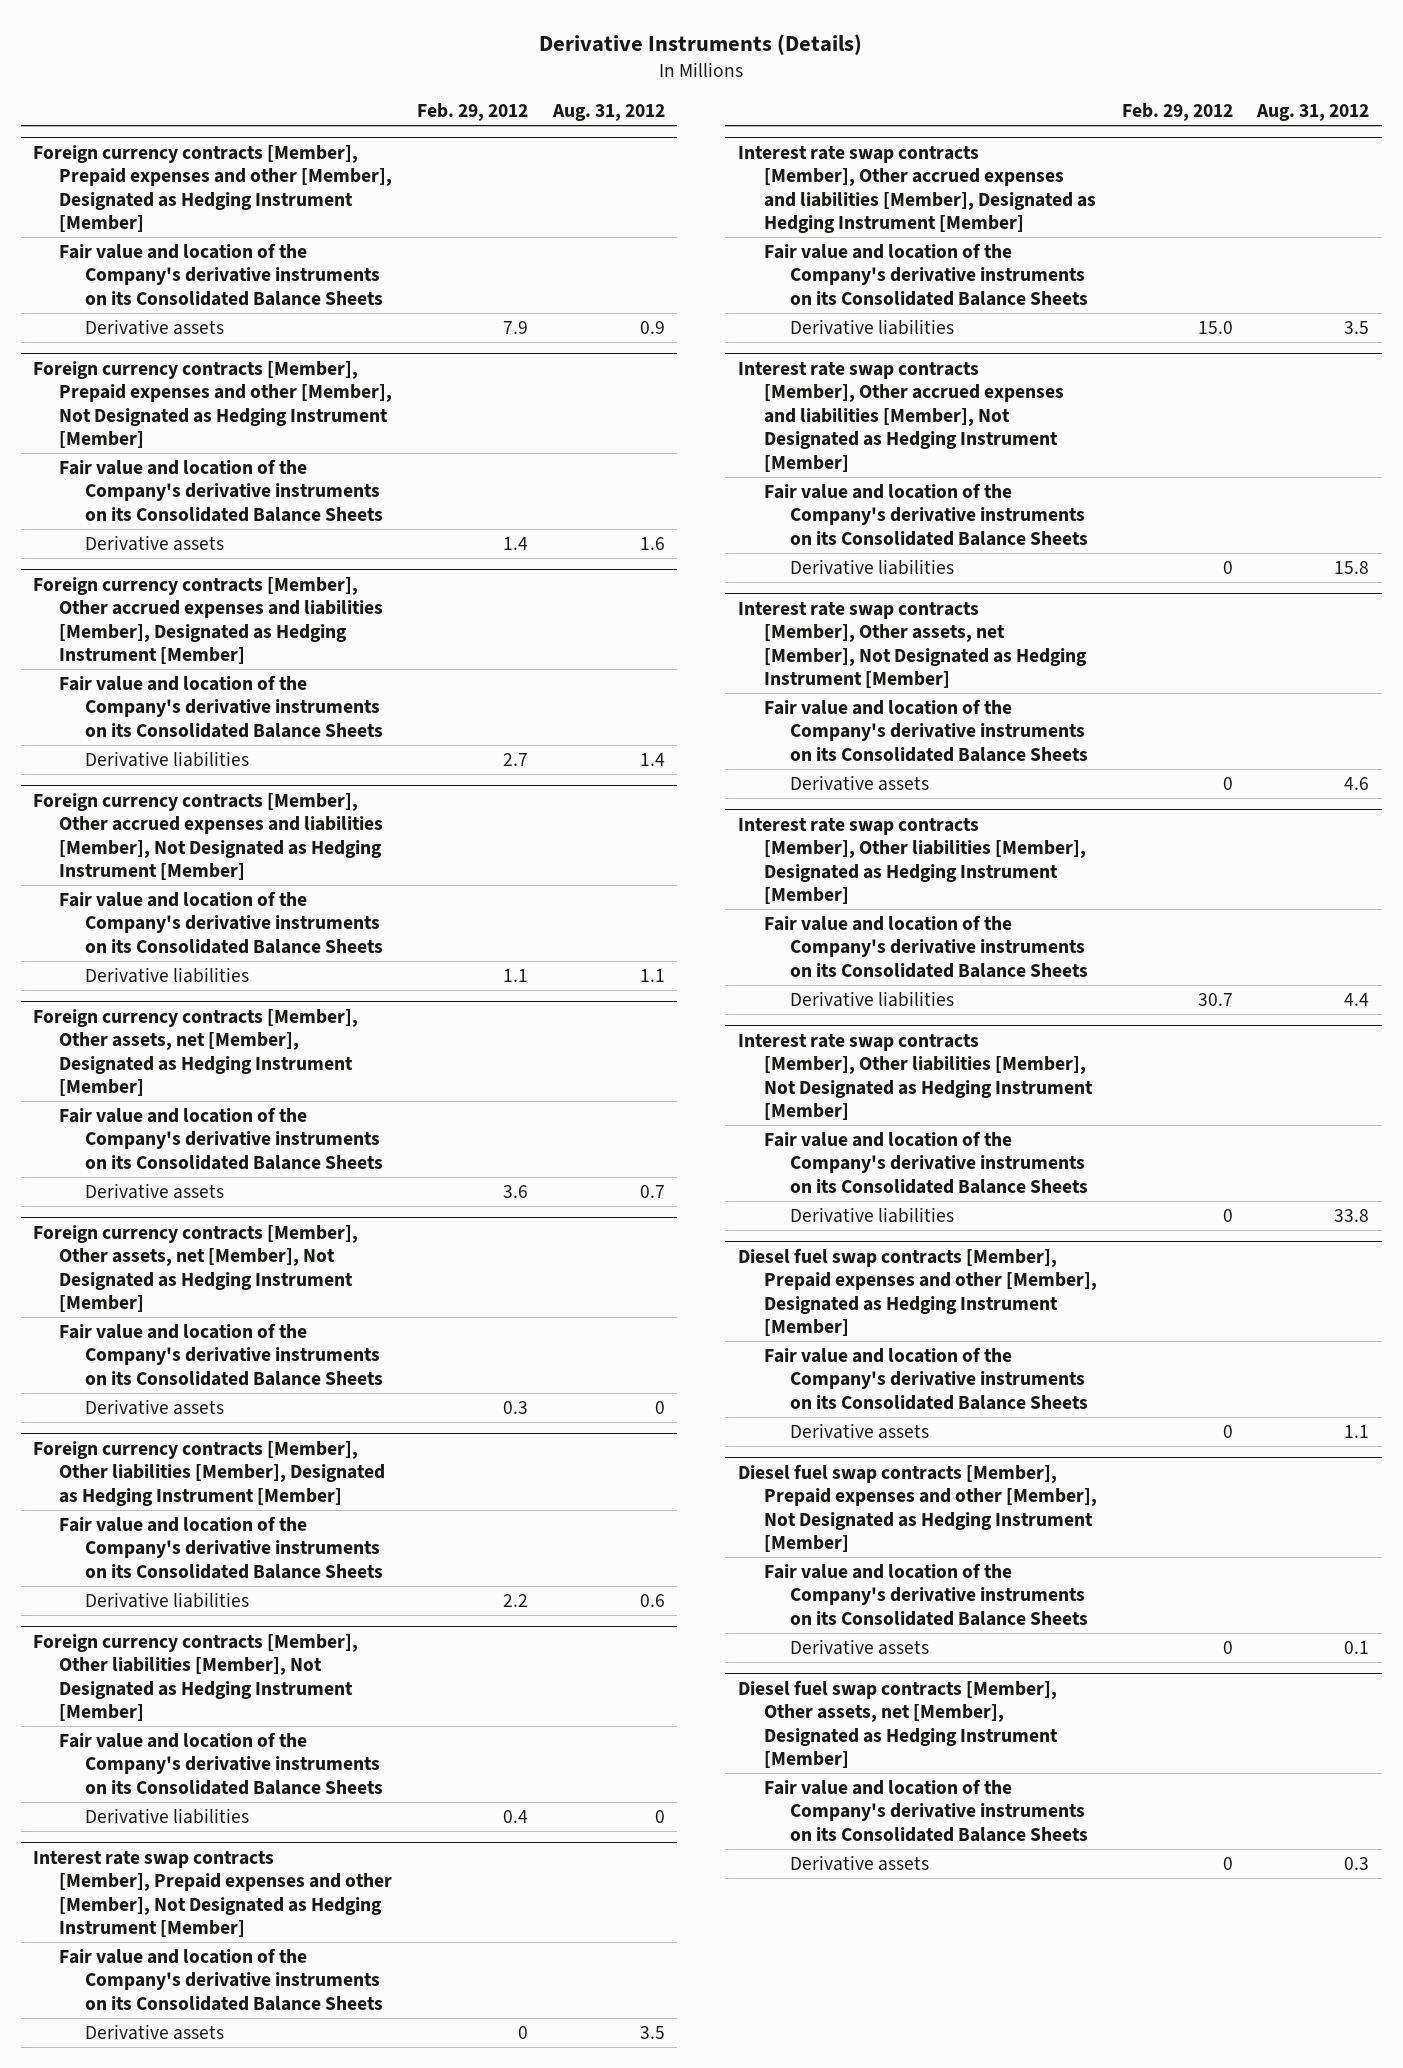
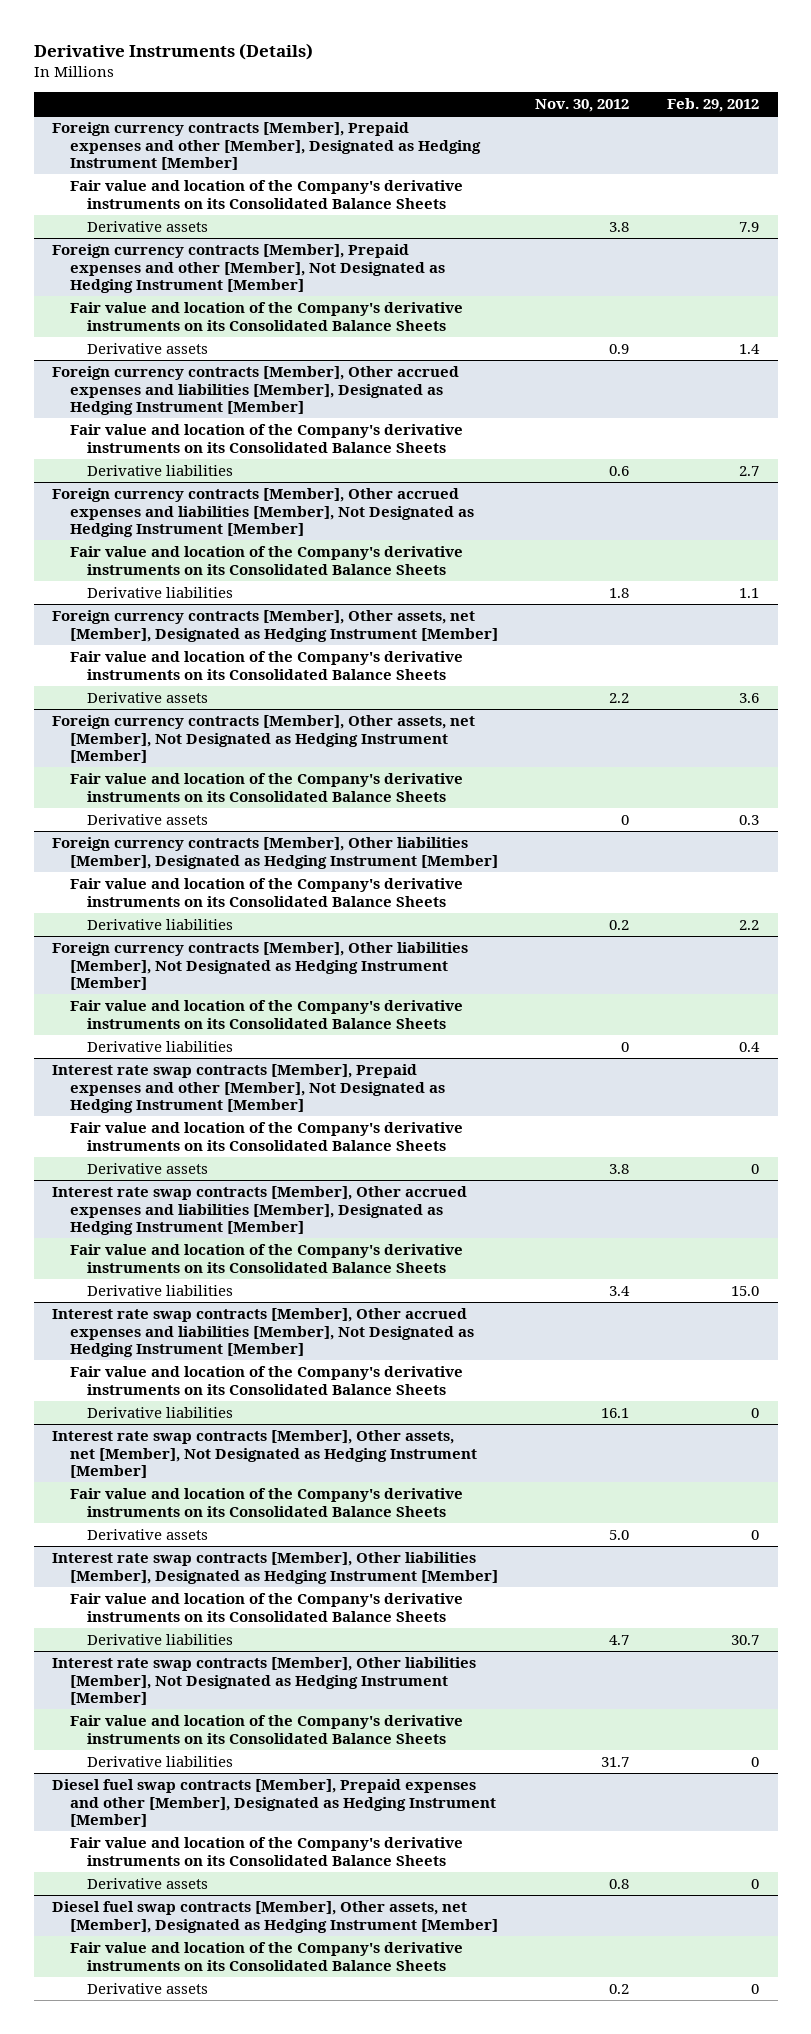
[551,104,665,122] Aug. 31, 2012 -> none
none -> [535,98,630,112] Nov. 30, 2012
[737,1463,1097,1553] Diesel fuel swap contracts [Member], Prepaid expenses and other [Member], Not Designated as Hedging Instrument [Member] -> none
[763,1562,1089,1626] Fair value and location of the Company's derivative instruments on its Consolidated Balance Sheets -> none
[790,1638,930,1655] Derivative assets -> none

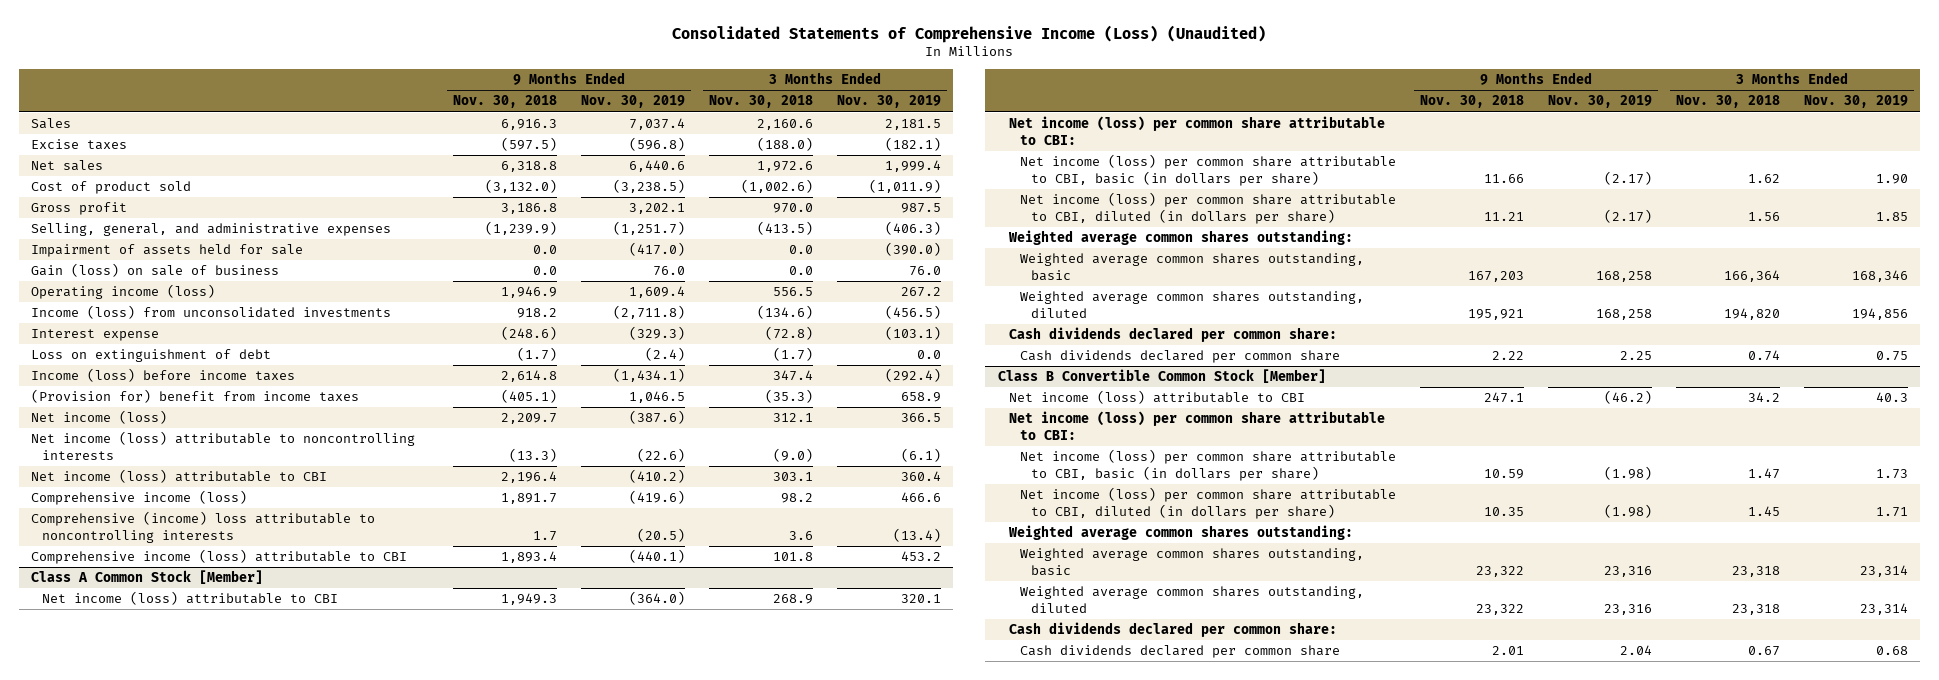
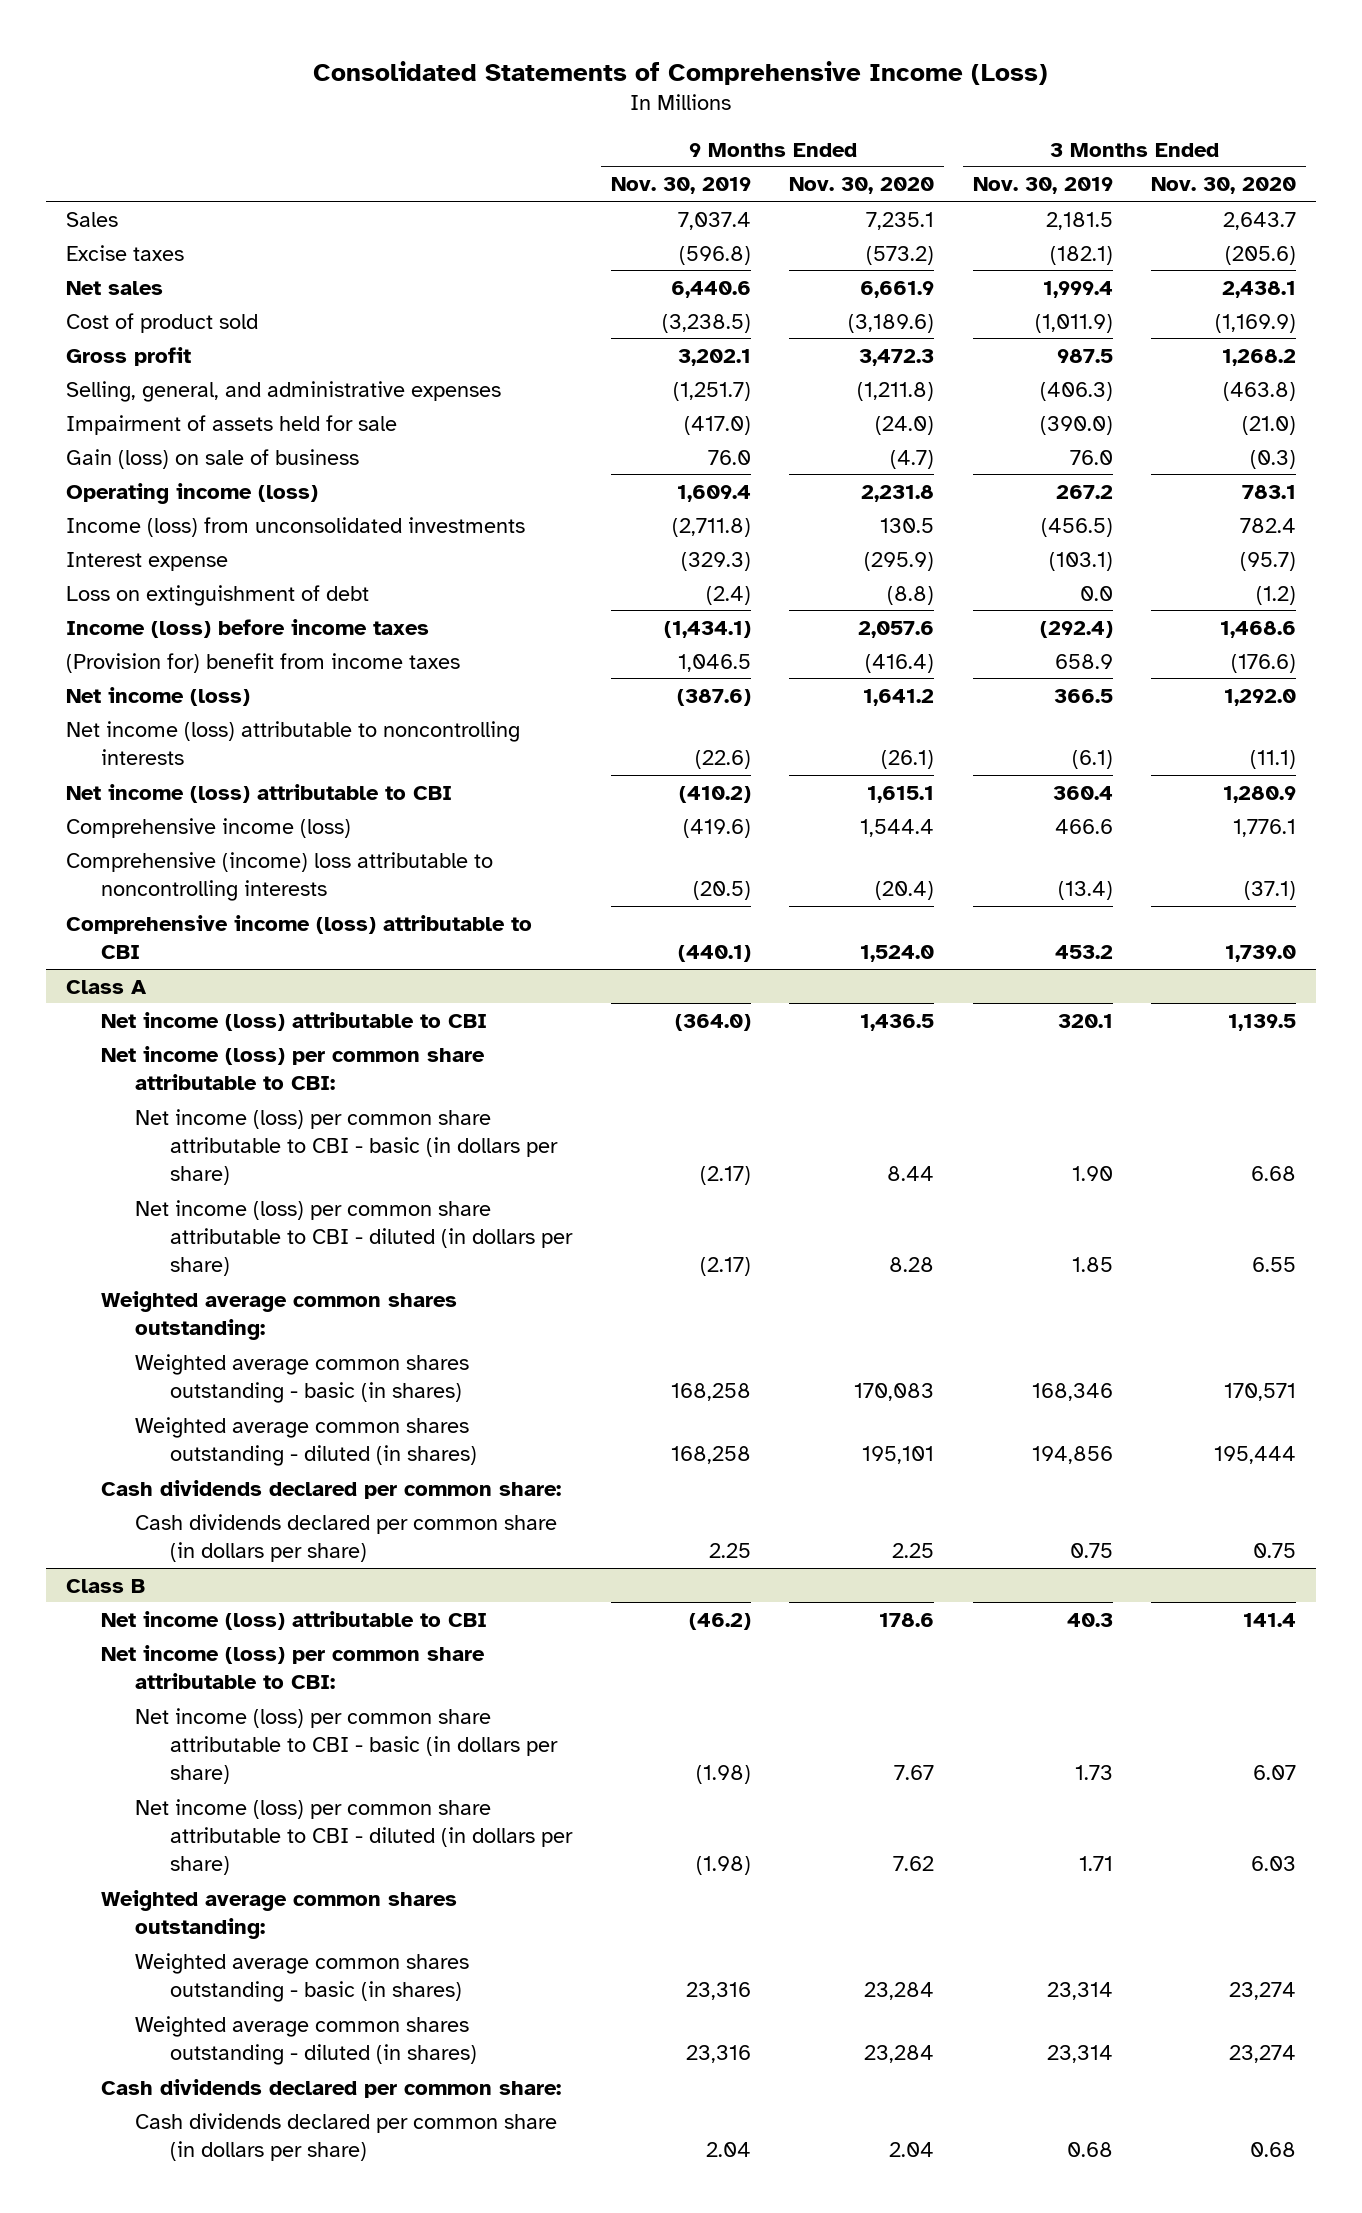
[672,24,1267,43] Consolidated Statements of Comprehensive Income (Loss) (Unaudited) -> [313,60,1049,85] Consolidated Statements of Comprehensive Income (Loss)
[452,95,557,109] Nov. 30, 2018 -> none
[708,95,813,109] Nov. 30, 2018 -> none
none -> [789,177,935,195] Nov. 30, 2020
none -> [1151,177,1297,195] Nov. 30, 2020
[30,570,263,585] Class A Common Stock [Member] -> [65,979,147,994] Class A
[1019,154,1396,186] Net income (loss) per common share attributable to CBI, basic (in dollars per share) -> [135,1108,559,1186] Net income (loss) per common share attributable to CBI - basic (in dollars per share)
[1019,192,1396,224] Net income (loss) per common share attributable to CBI, diluted (in dollars per share) -> [135,1199,574,1277] Net income (loss) per common share attributable to CBI - diluted (in dollars per share)
[1019,253,1364,281] Weighted average common shares outstanding, basic -> [135,1353,470,1403] Weighted average common shares outstanding - basic (in shares)
[1019,291,1364,318] Weighted average common shares outstanding, diluted -> [135,1416,478,1466] Weighted average common shares outstanding - diluted (in shares)
[1019,350,1340,364] Cash dividends declared per common share -> [135,1513,558,1562] Cash dividends declared per common share (in dollars per share)
[997,369,1326,384] Class B Convertible Common Stock [Member] -> [65,1578,145,1593] Class B
[1019,449,1396,481] Net income (loss) per common share attributable to CBI, basic (in dollars per share) -> [135,1707,559,1785] Net income (loss) per common share attributable to CBI - basic (in dollars per share)
[1019,487,1396,519] Net income (loss) per common share attributable to CBI, diluted (in dollars per share) -> [135,1798,574,1876] Net income (loss) per common share attributable to CBI - diluted (in dollars per share)
[1019,548,1364,576] Weighted average common shares outstanding, basic -> [135,1952,470,2002] Weighted average common shares outstanding - basic (in shares)
[1019,586,1364,613] Weighted average common shares outstanding, diluted -> [135,2015,478,2065] Weighted average common shares outstanding - diluted (in shares)
[1019,645,1340,659] Cash dividends declared per common share -> [135,2112,558,2161] Cash dividends declared per common share (in dollars per share)

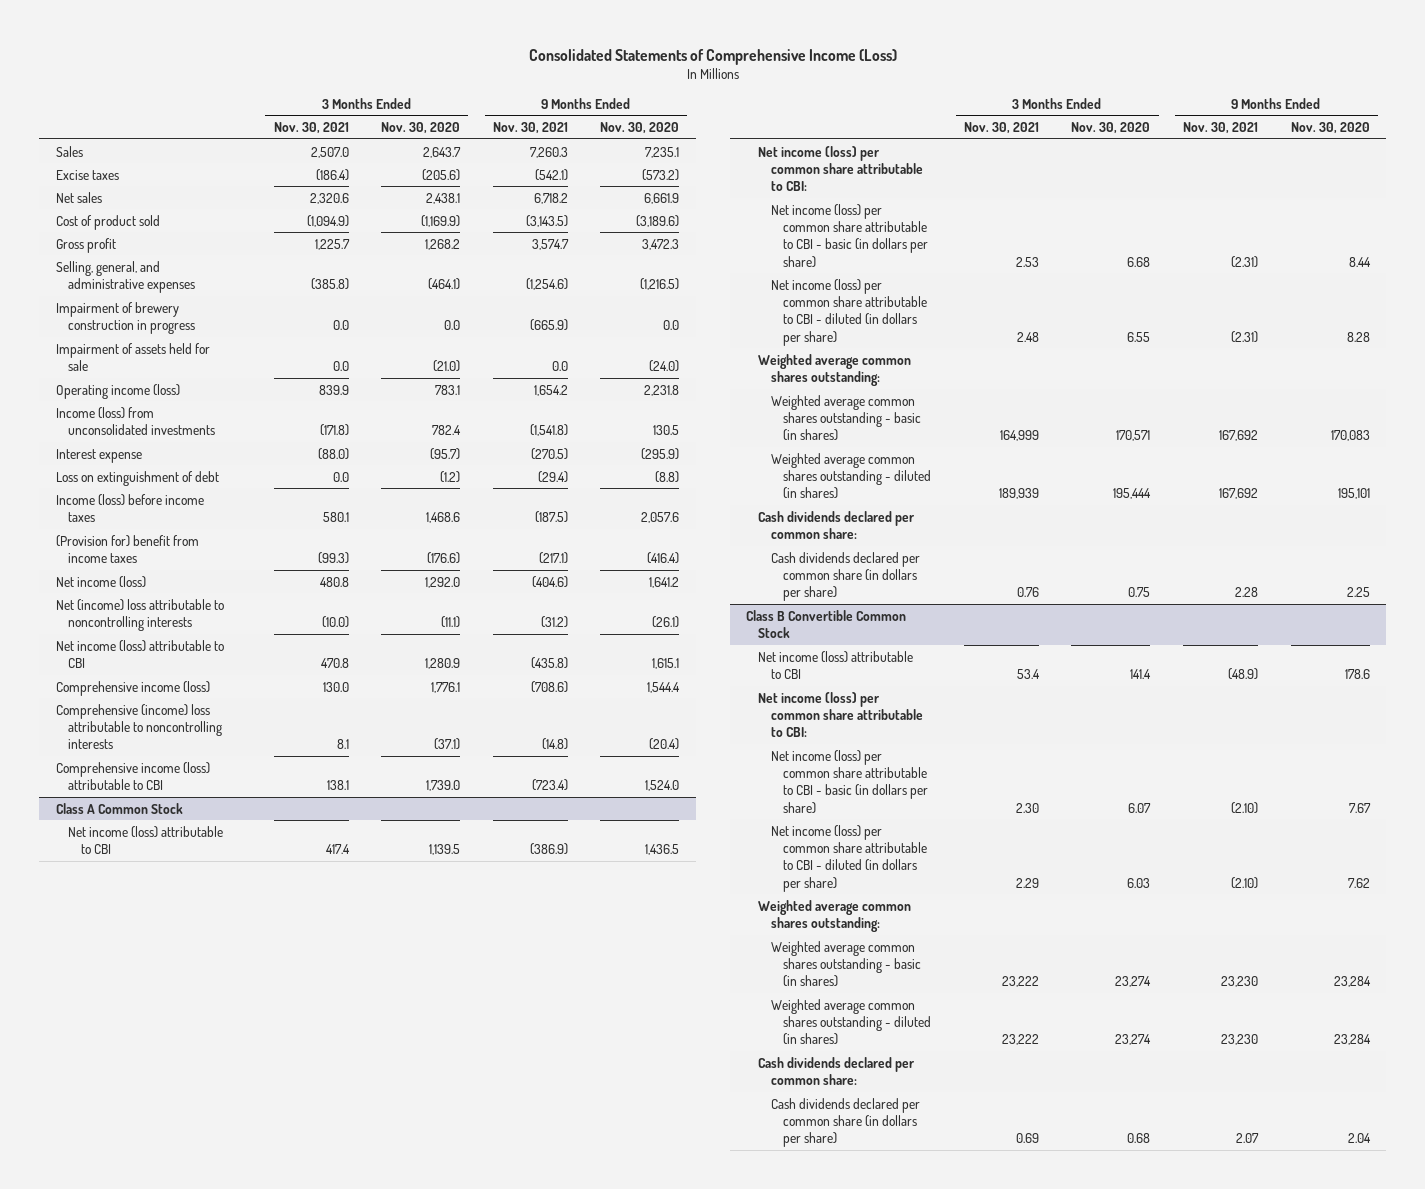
[610,177,751,195] Nov. 30, 2019 -> none
[972,177,1113,195] Nov. 30, 2019 -> none
none -> [273,122,349,135] Nov. 30, 2021
none -> [492,122,568,135] Nov. 30, 2021
[857,381,935,401] (1,211.8) -> [640,277,680,290] (1,216.5)
[1223,381,1297,401] (463.8) -> [428,277,461,290] (464.1)
none -> [55,301,196,334] Impairment of brewery construction in progress
[65,448,359,469] Gain (loss) on sale of business -> none
[65,720,520,765] Net income (loss) attributable to noncontrolling interests -> [55,598,224,631] Net (income) loss attributable to noncontrolling interests
[65,979,147,994] Class A -> [55,802,183,814] Class A Common Stock
[65,1578,145,1593] Class B -> [745,609,906,638] Class B Convertible Common Stock

